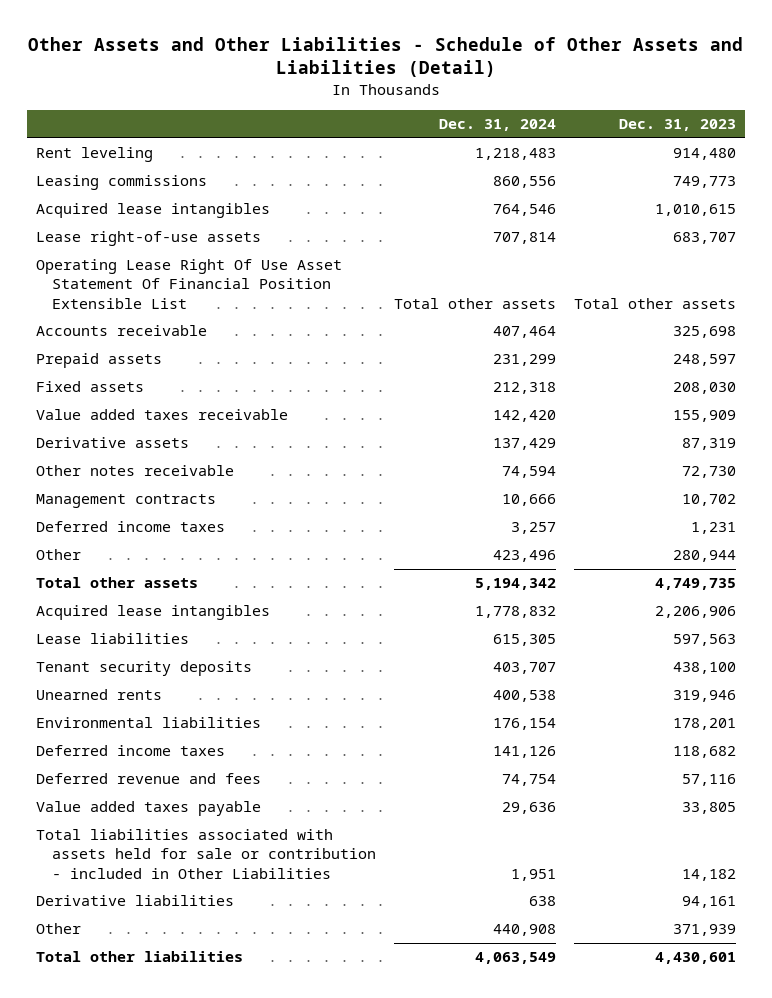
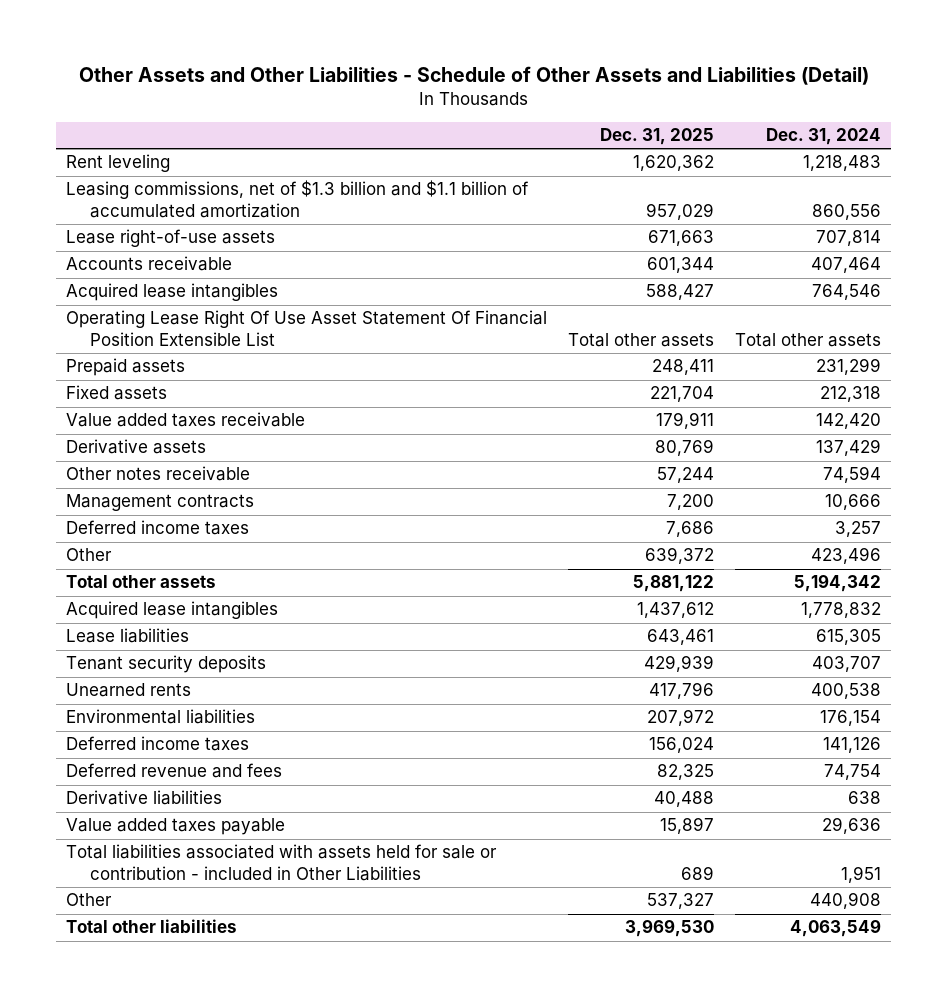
[619,119,737,132] Dec. 31, 2023 -> none
none -> [600,128,715,146] Dec. 31, 2025
[36,175,208,191] Leasing commissions -> [66,180,530,219] Leasing commissions, net of $1.3 billion and $1.1 billion of accumulated amortization
[36,203,271,219] Acquired lease intangibles -> [66,283,279,302] Acquired lease intangibles
[36,259,343,309] Operating Lease Right Of Use Asset Statement Of Financial Position Extensible List -> [66,310,548,347] Operating Lease Right Of Use Asset Statement Of Financial Position Extensible List
[36,895,235,907] Derivative liabilities -> [66,790,223,806] Derivative liabilities

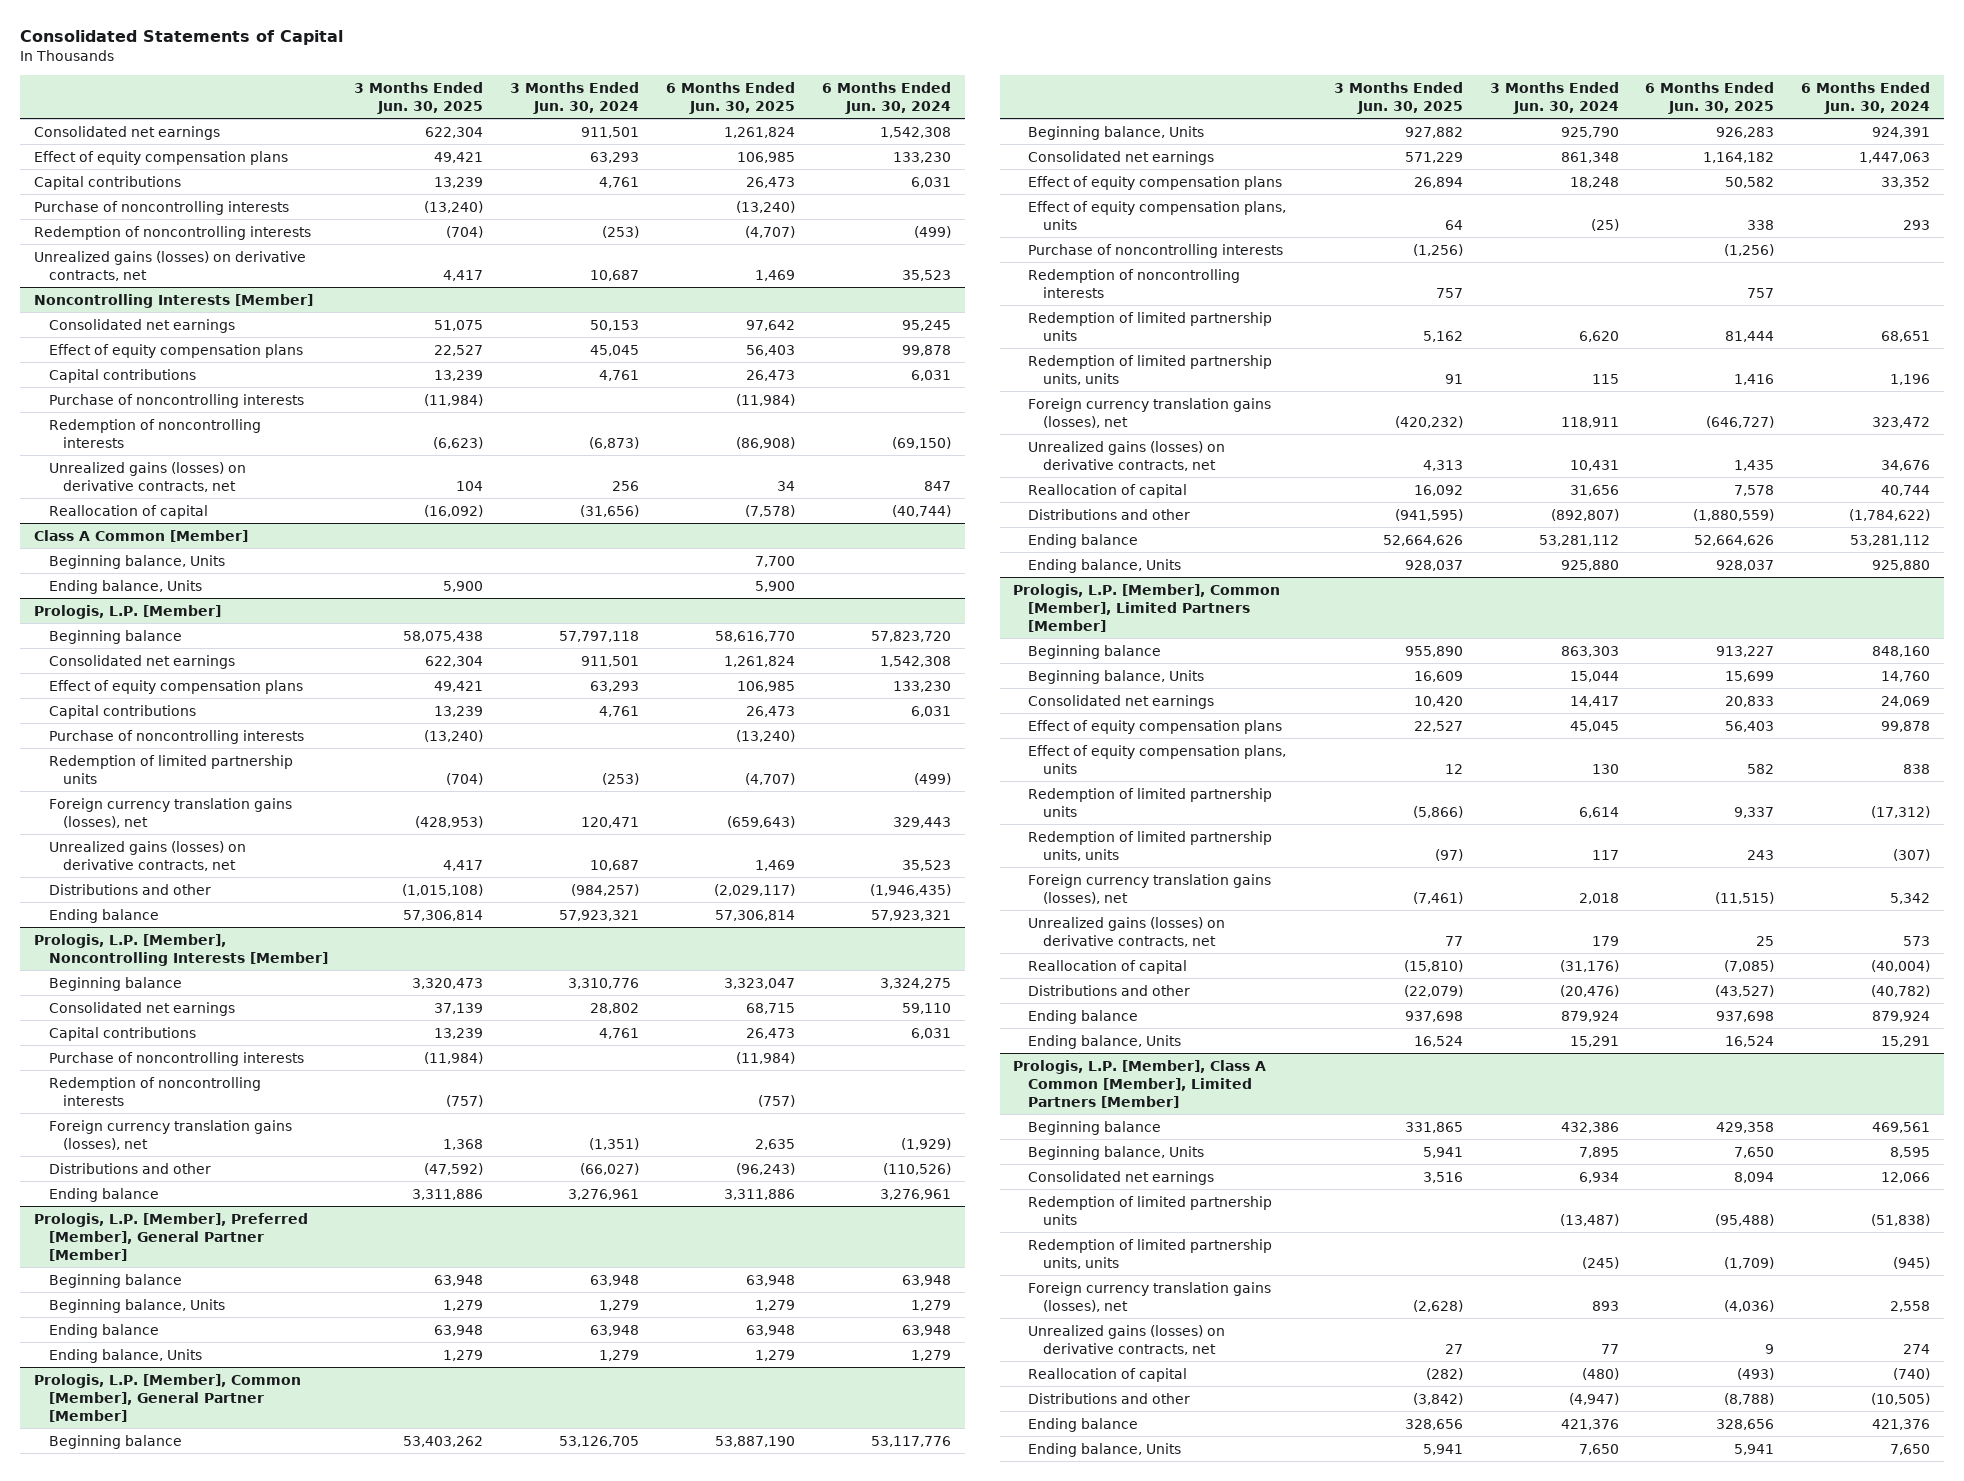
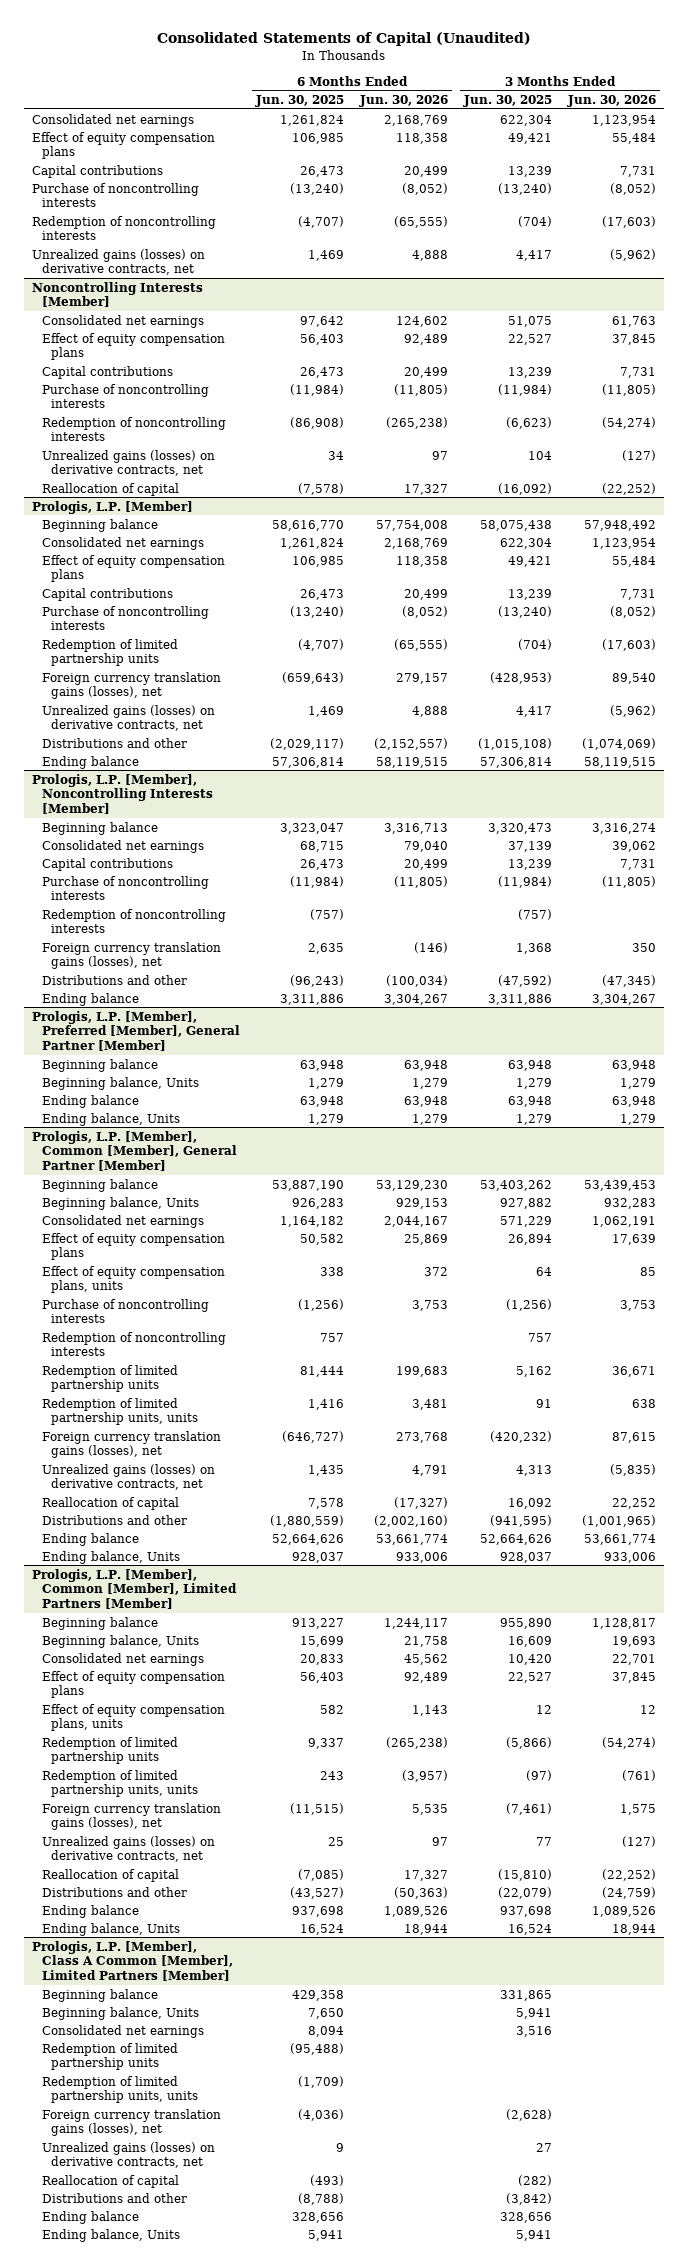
[20,30,344,46] Consolidated Statements of Capital -> [157,32,532,47] Consolidated Statements of Capital (Unaudited)
[510,81,640,114] 3 Months Ended Jun. 30, 2024 -> none
[822,81,952,114] 6 Months Ended Jun. 30, 2024 -> none
none -> [358,94,448,107] Jun. 30, 2026
none -> [567,94,657,107] Jun. 30, 2026
[33,529,248,542] Class A Common [Member] -> none
[48,554,225,569] Beginning balance, Units -> none
[48,579,202,594] Ending balance, Units -> none

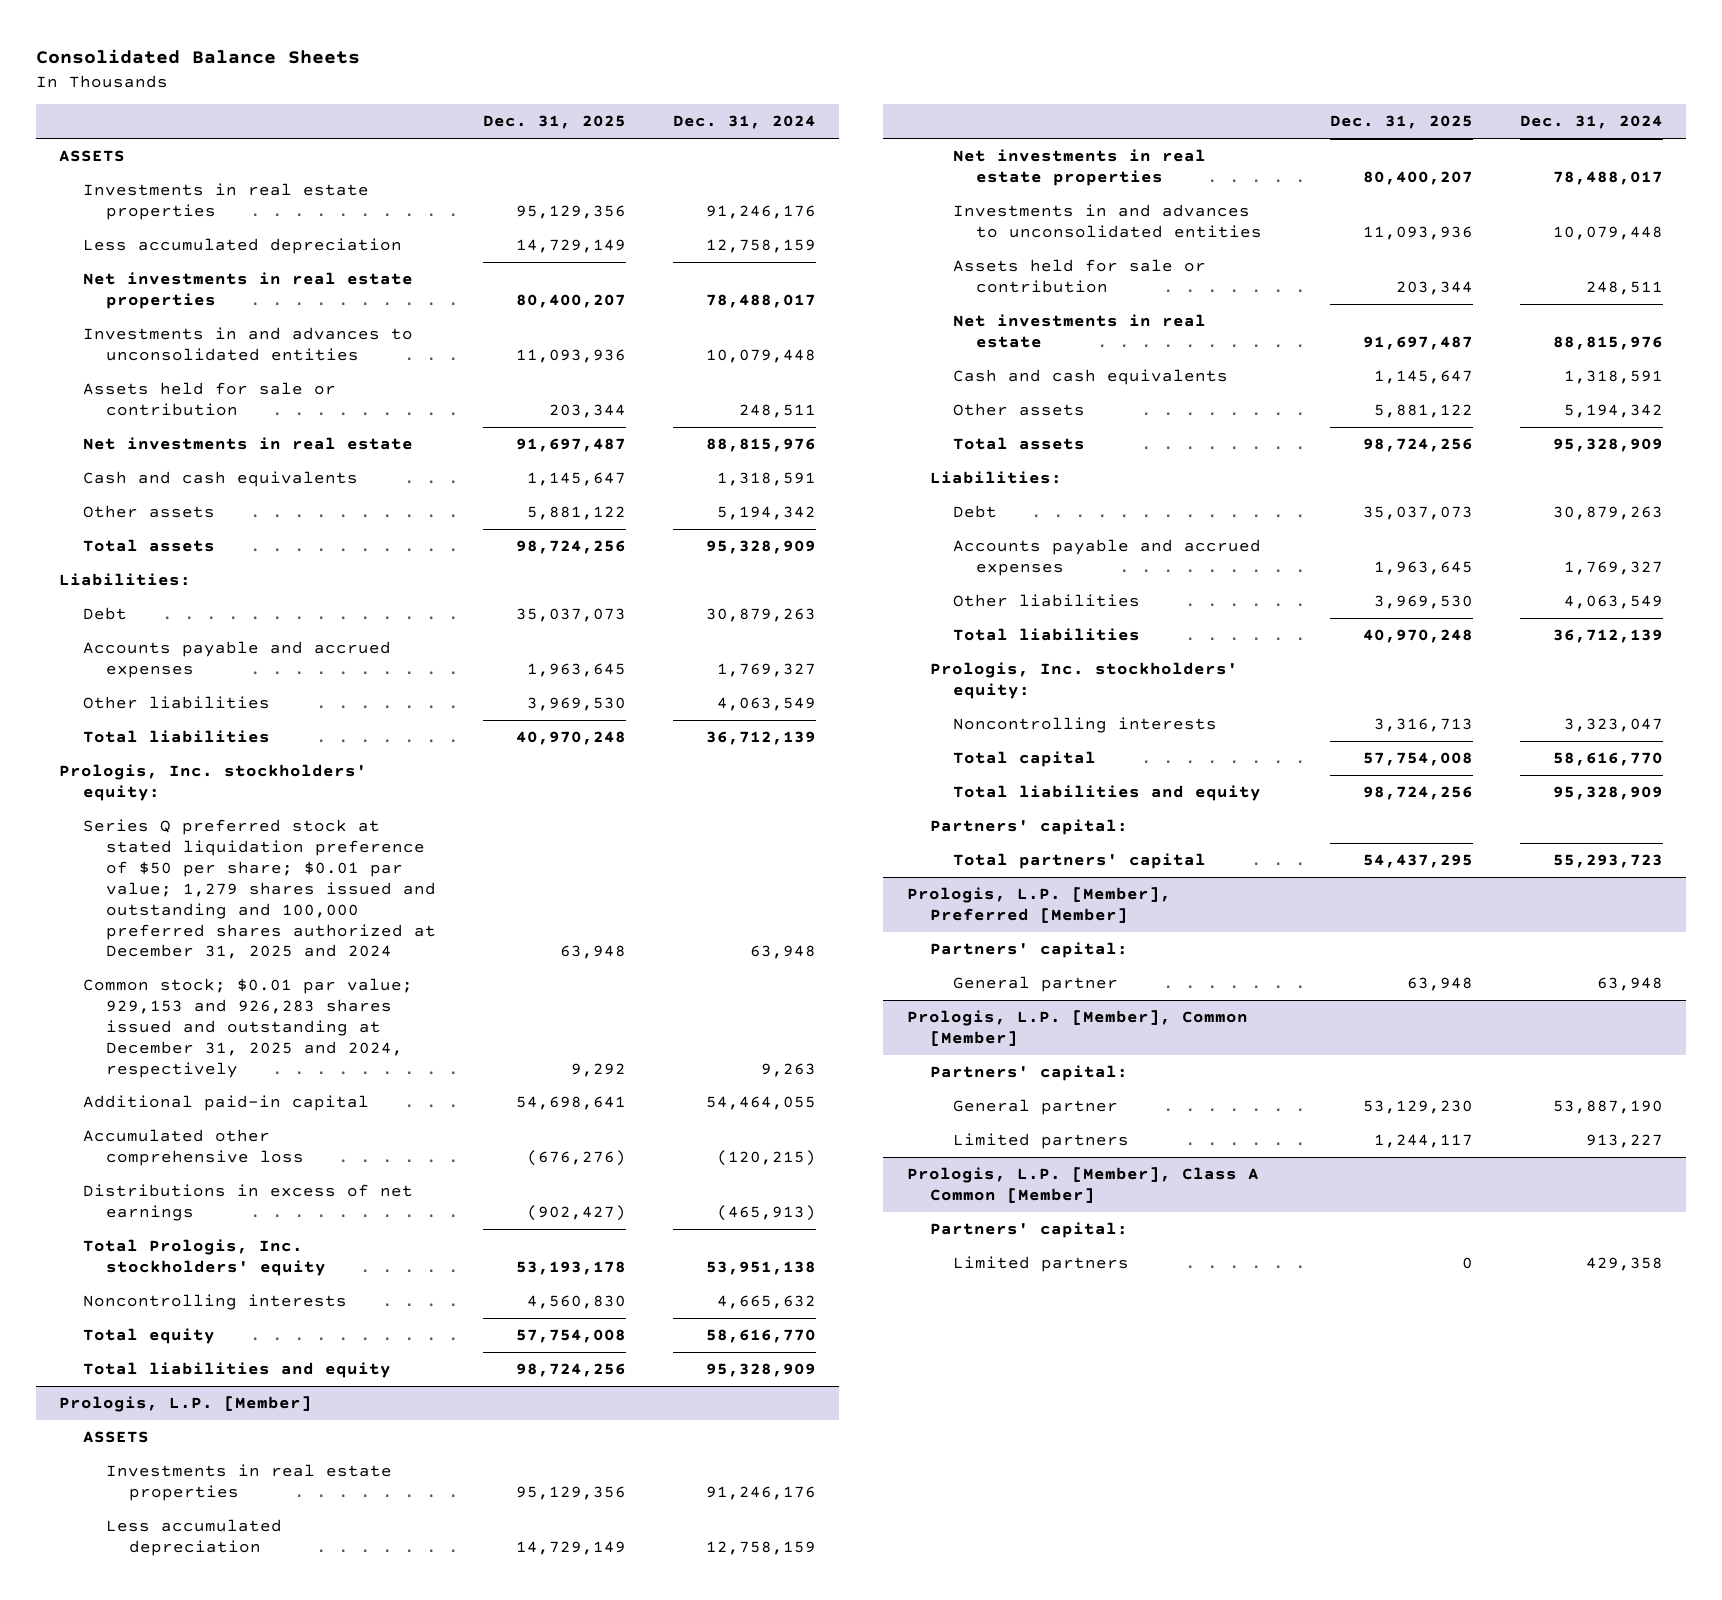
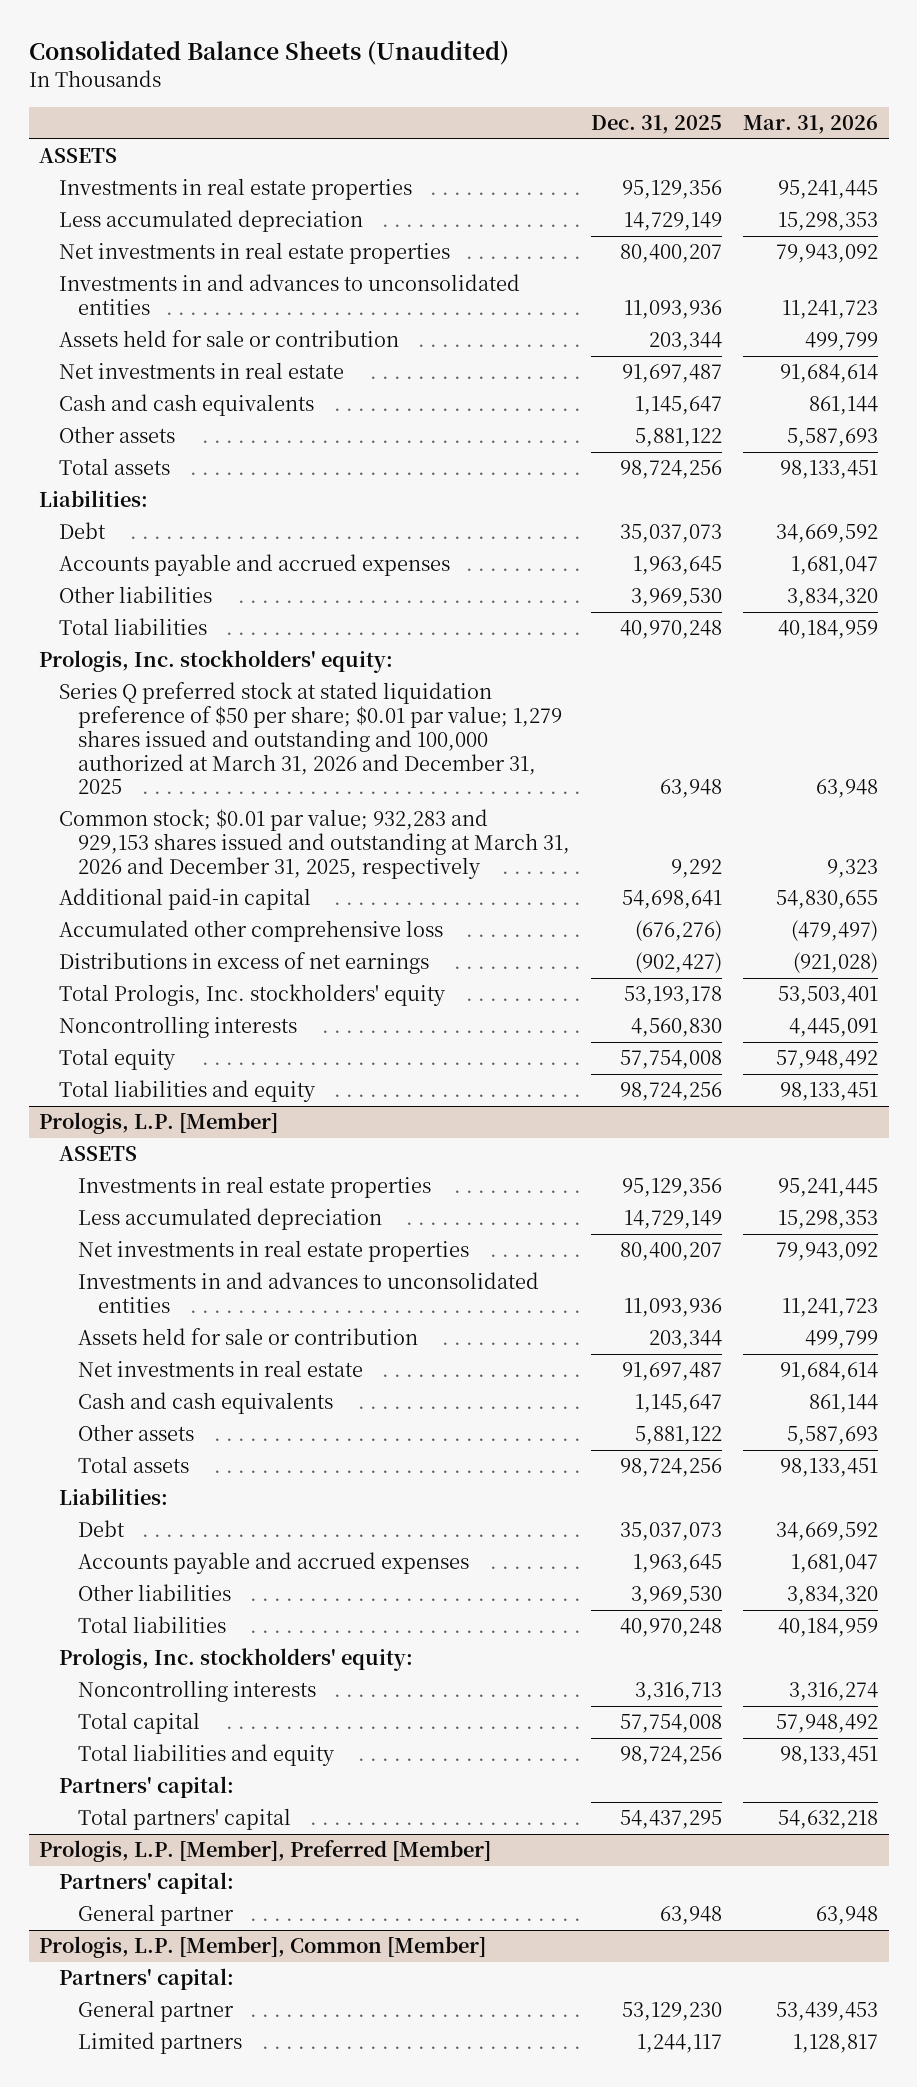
[35,49,360,65] Consolidated Balance Sheets -> [28,39,509,65] Consolidated Balance Sheets (Unaudited)
[672,115,816,130] Dec. 31, 2024 -> none
none -> [743,115,879,135] Mar. 31, 2026
[82,819,436,960] Series Q preferred stock at stated liquidation preference of $50 per share; $0.01 par value; 1,279 shares issued and outstanding and 100,000 preferred shares authorized at December 31, 2025 and 2024 -> [58,682,563,795] Series Q preferred stock at stated liquidation preference of $50 per share; $0.01 par value; 1,279 shares issued and outstanding and 100,000 authorized at March 31, 2026 and December 31, 2025
[82,978,413,1078] Common stock; $0.01 par value; 929,153 and 926,283 shares issued and outstanding at December 31, 2025 and 2024, respectively -> [58,809,571,879] Common stock; $0.01 par value; 932,283 and 929,153 shares issued and outstanding at March 31, 2026 and December 31, 2025, respectively
[906,1167,1259,1203] Prologis, L.P. [Member], Class A Common [Member] -> none
[929,1222,1128,1239] Partners' capital: -> none
[952,1256,1129,1273] Limited partners -> none

